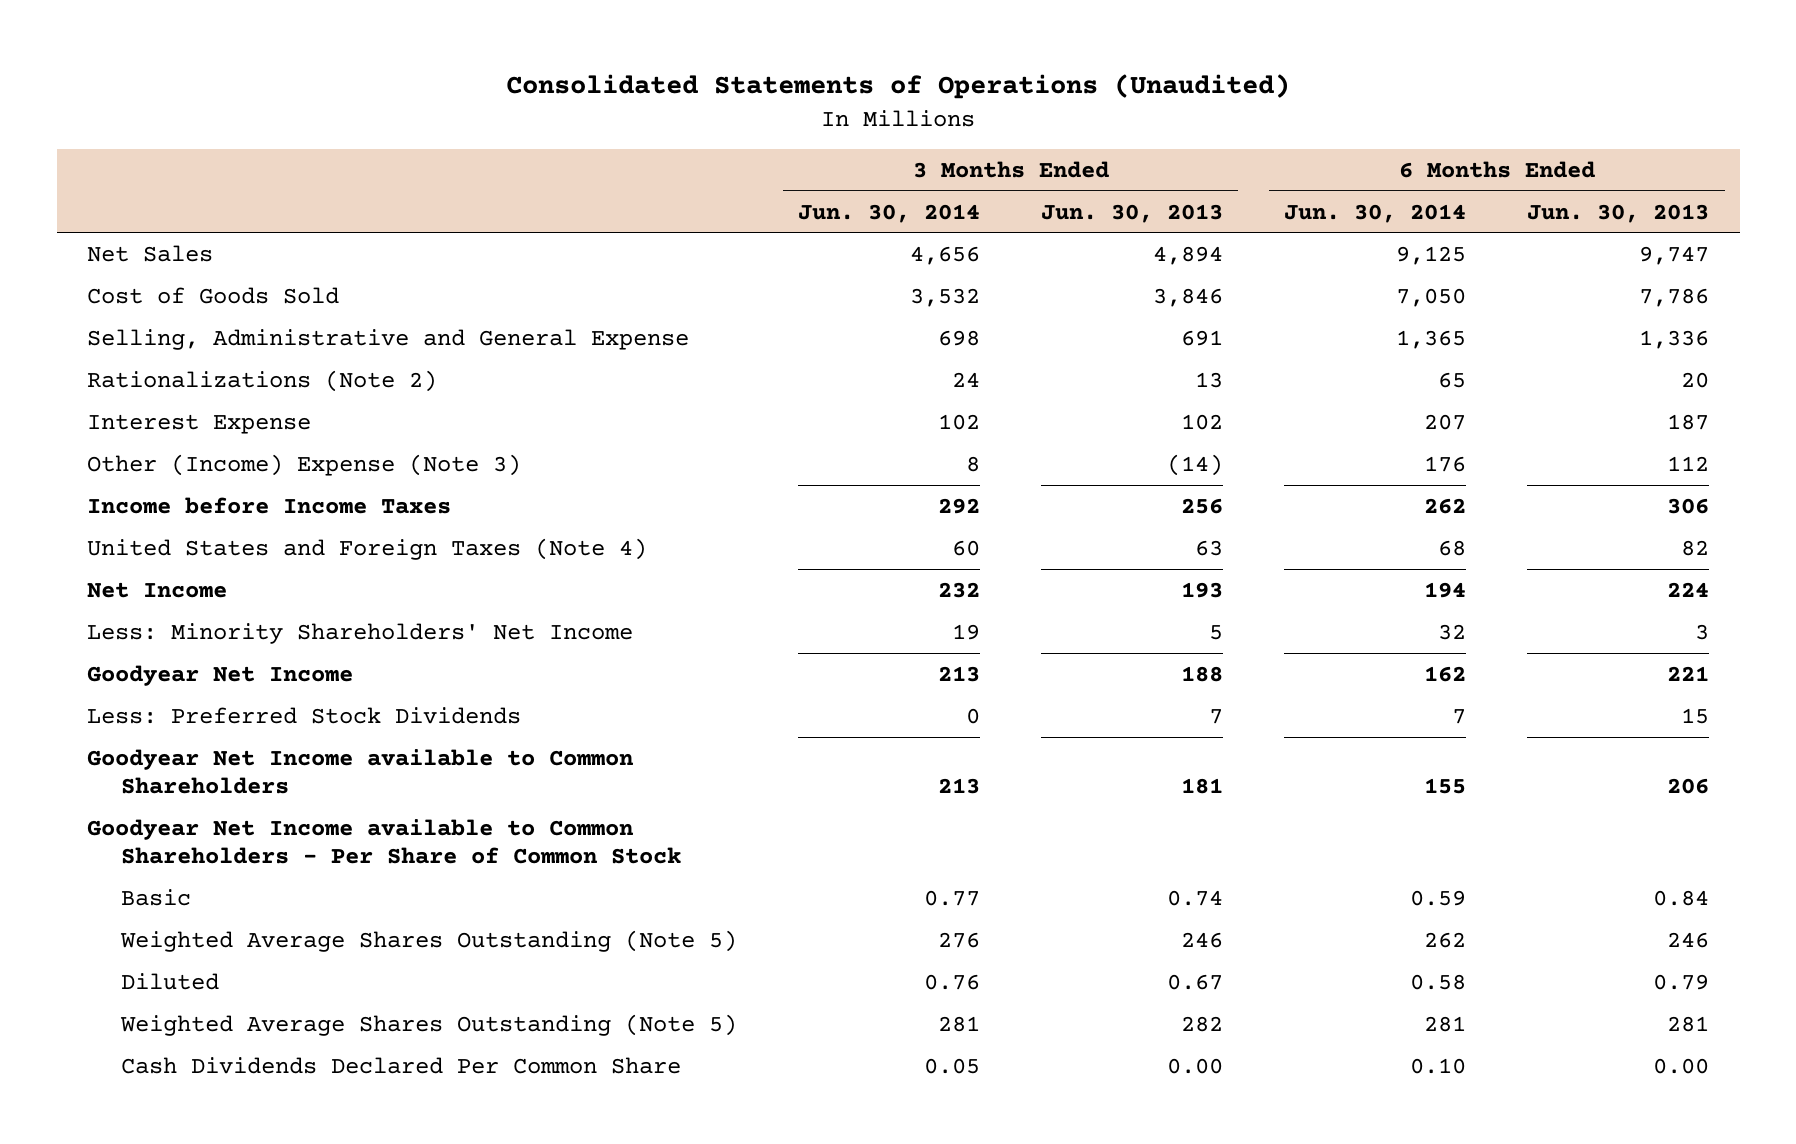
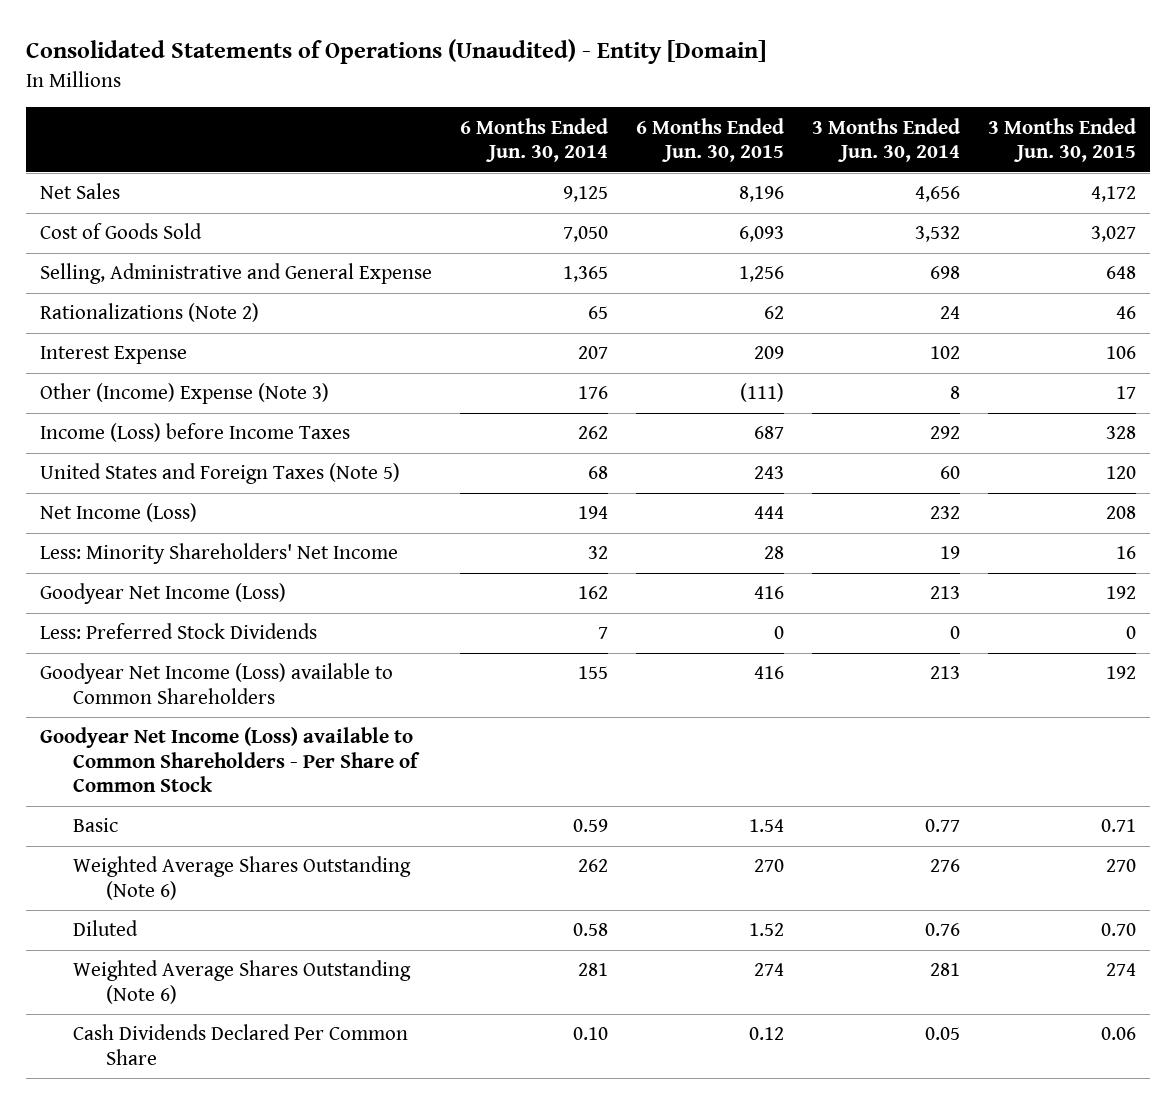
[506,74,1291,100] Consolidated Statements of Operations (Unaudited) -> [26,39,767,65] Consolidated Statements of Operations (Unaudited) - Entity [Domain]
[1041,203,1224,223] Jun. 30, 2013 -> none
[1527,203,1710,223] Jun. 30, 2013 -> none
none -> [635,117,784,163] 6 Months Ended Jun. 30, 2015
none -> [987,117,1136,163] 3 Months Ended Jun. 30, 2015
[87,496,452,514] Income before Income Taxes -> [40,423,351,443] Income (Loss) before Income Taxes
[87,537,648,560] United States and Foreign Taxes (Note 4) -> [40,463,401,485] United States and Foreign Taxes (Note 5)
[87,581,228,598] Net Income -> [40,503,198,523] Net Income (Loss)
[87,664,354,686] Goodyear Net Income -> [40,583,287,605] Goodyear Net Income (Loss)
[87,748,635,795] Goodyear Net Income available to Common Shareholders -> [40,663,394,704] Goodyear Net Income (Loss) available to Common Shareholders
[87,818,682,865] Goodyear Net Income available to Common Shareholders - Per Share of Common Stock -> [40,727,421,793] Goodyear Net Income (Loss) available to Common Shareholders - Per Share of Common Stock
[120,929,738,952] Weighted Average Shares Outstanding (Note 5) -> [73,856,412,900] Weighted Average Shares Outstanding (Note 6)
[120,1013,738,1036] Weighted Average Shares Outstanding (Note 5) -> [73,960,412,1004] Weighted Average Shares Outstanding (Note 6)

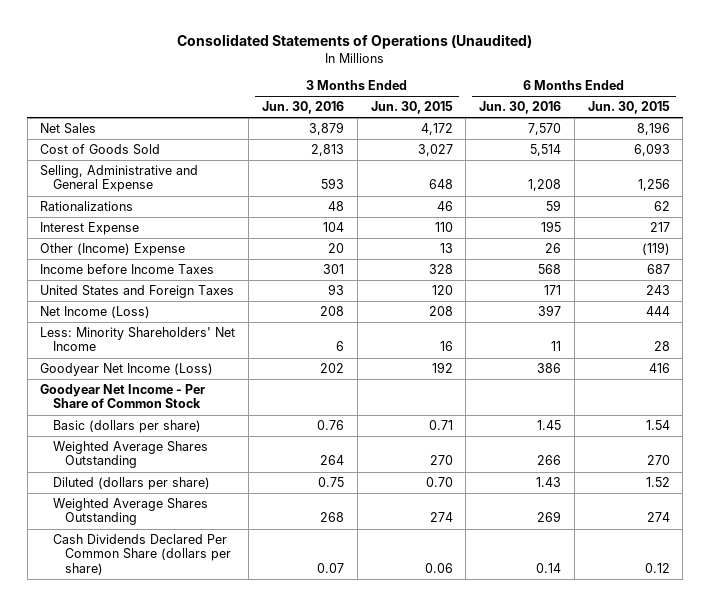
[26,39,767,65] Consolidated Statements of Operations (Unaudited) - Entity [Domain] -> [177,34,533,50] Consolidated Statements of Operations (Unaudited)
[460,117,609,163] 6 Months Ended Jun. 30, 2014 -> none
[811,117,960,163] 3 Months Ended Jun. 30, 2014 -> none
none -> [261,101,344,115] Jun. 30, 2016
none -> [479,101,562,115] Jun. 30, 2016
[40,303,260,323] Rationalizations (Note 2) -> [40,201,134,212] Rationalizations
[753,346,784,360] 209 -> [649,222,670,233] 217
[1105,346,1136,360] 106 -> [434,222,453,233] 110
[40,383,330,405] Other (Income) Expense (Note 3) -> [40,243,186,257] Other (Income) Expense
[739,383,784,403] (111) -> [641,242,670,256] (119)
[1115,386,1136,400] 17 -> [439,243,453,254] 13
[40,423,351,443] Income (Loss) before Income Taxes -> [40,264,215,275] Income before Income Taxes
[40,463,401,485] United States and Foreign Taxes (Note 5) -> [40,285,235,299] United States and Foreign Taxes
[40,623,318,640] Less: Preferred Stock Dividends -> none
[40,663,394,704] Goodyear Net Income (Loss) available to Common Shareholders -> none
[40,727,421,793] Goodyear Net Income (Loss) available to Common Shareholders - Per Share of Common Stock -> [40,384,206,409] Goodyear Net Income - Per Share of Common Stock
[73,818,119,833] Basic -> [52,420,201,434] Basic (dollars per share)
[73,856,412,900] Weighted Average Shares Outstanding (Note 6) -> [52,441,208,469] Weighted Average Shares Outstanding
[73,920,139,937] Diluted -> [52,477,210,491] Diluted (dollars per share)
[73,960,412,1004] Weighted Average Shares Outstanding (Note 6) -> [52,498,208,526] Weighted Average Shares Outstanding
[73,1024,409,1065] Cash Dividends Declared Per Common Share -> [52,534,231,575] Cash Dividends Declared Per Common Share (dollars per share)

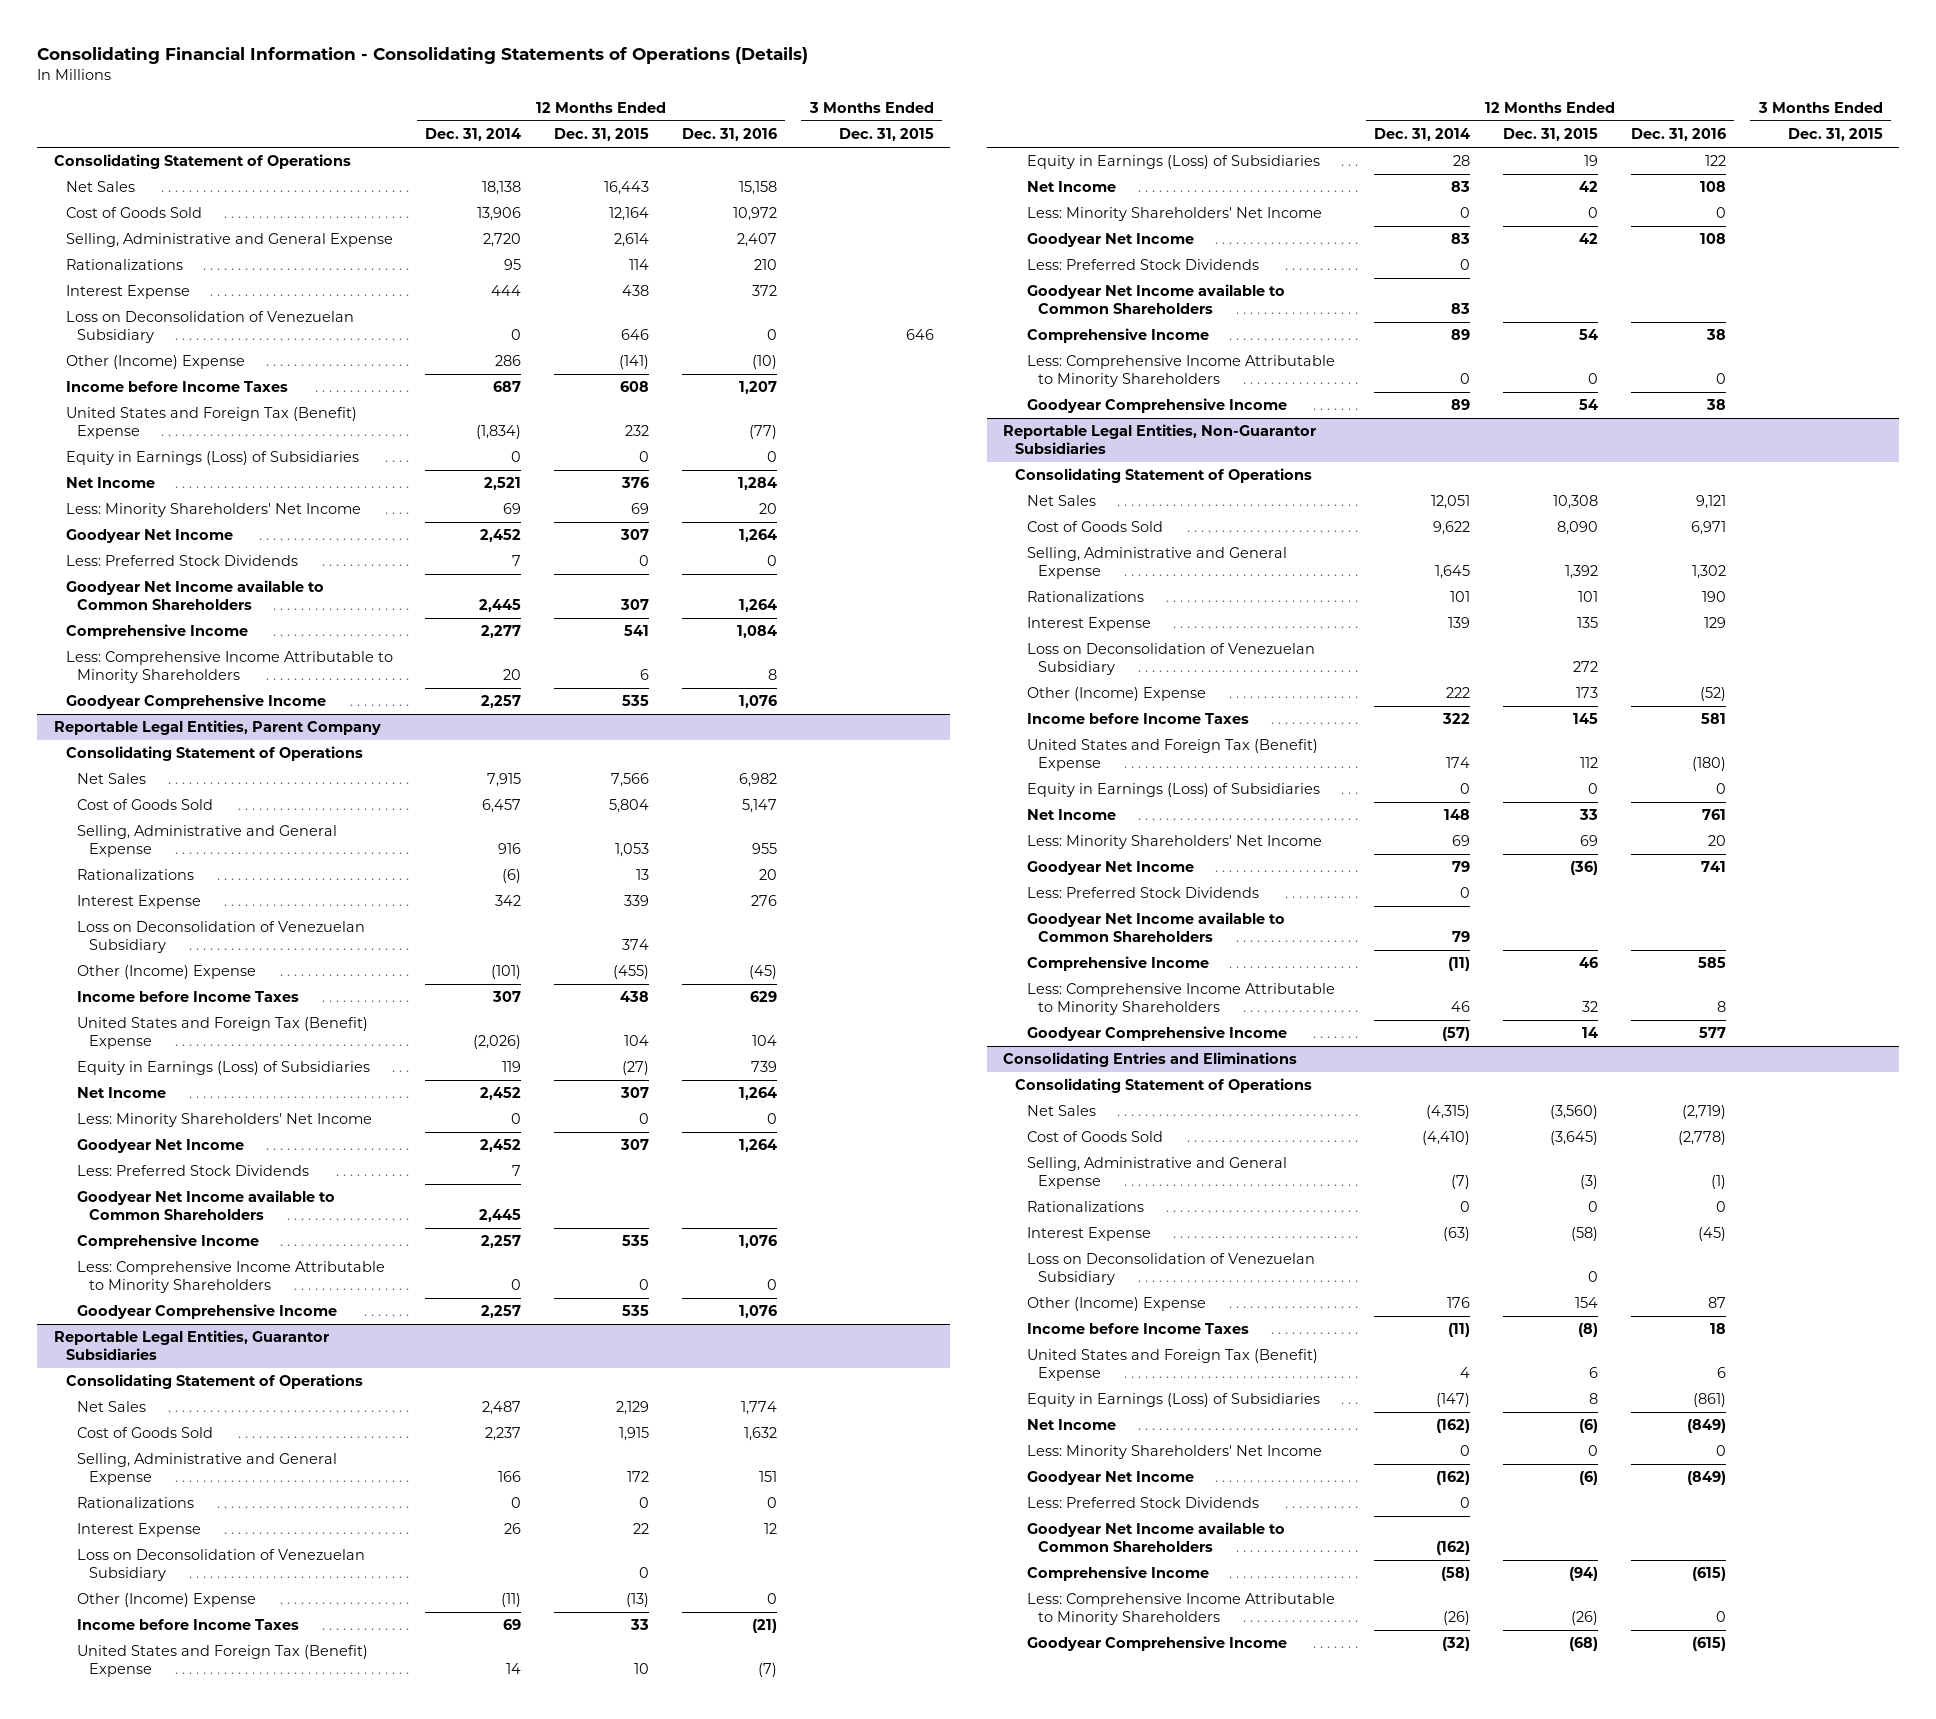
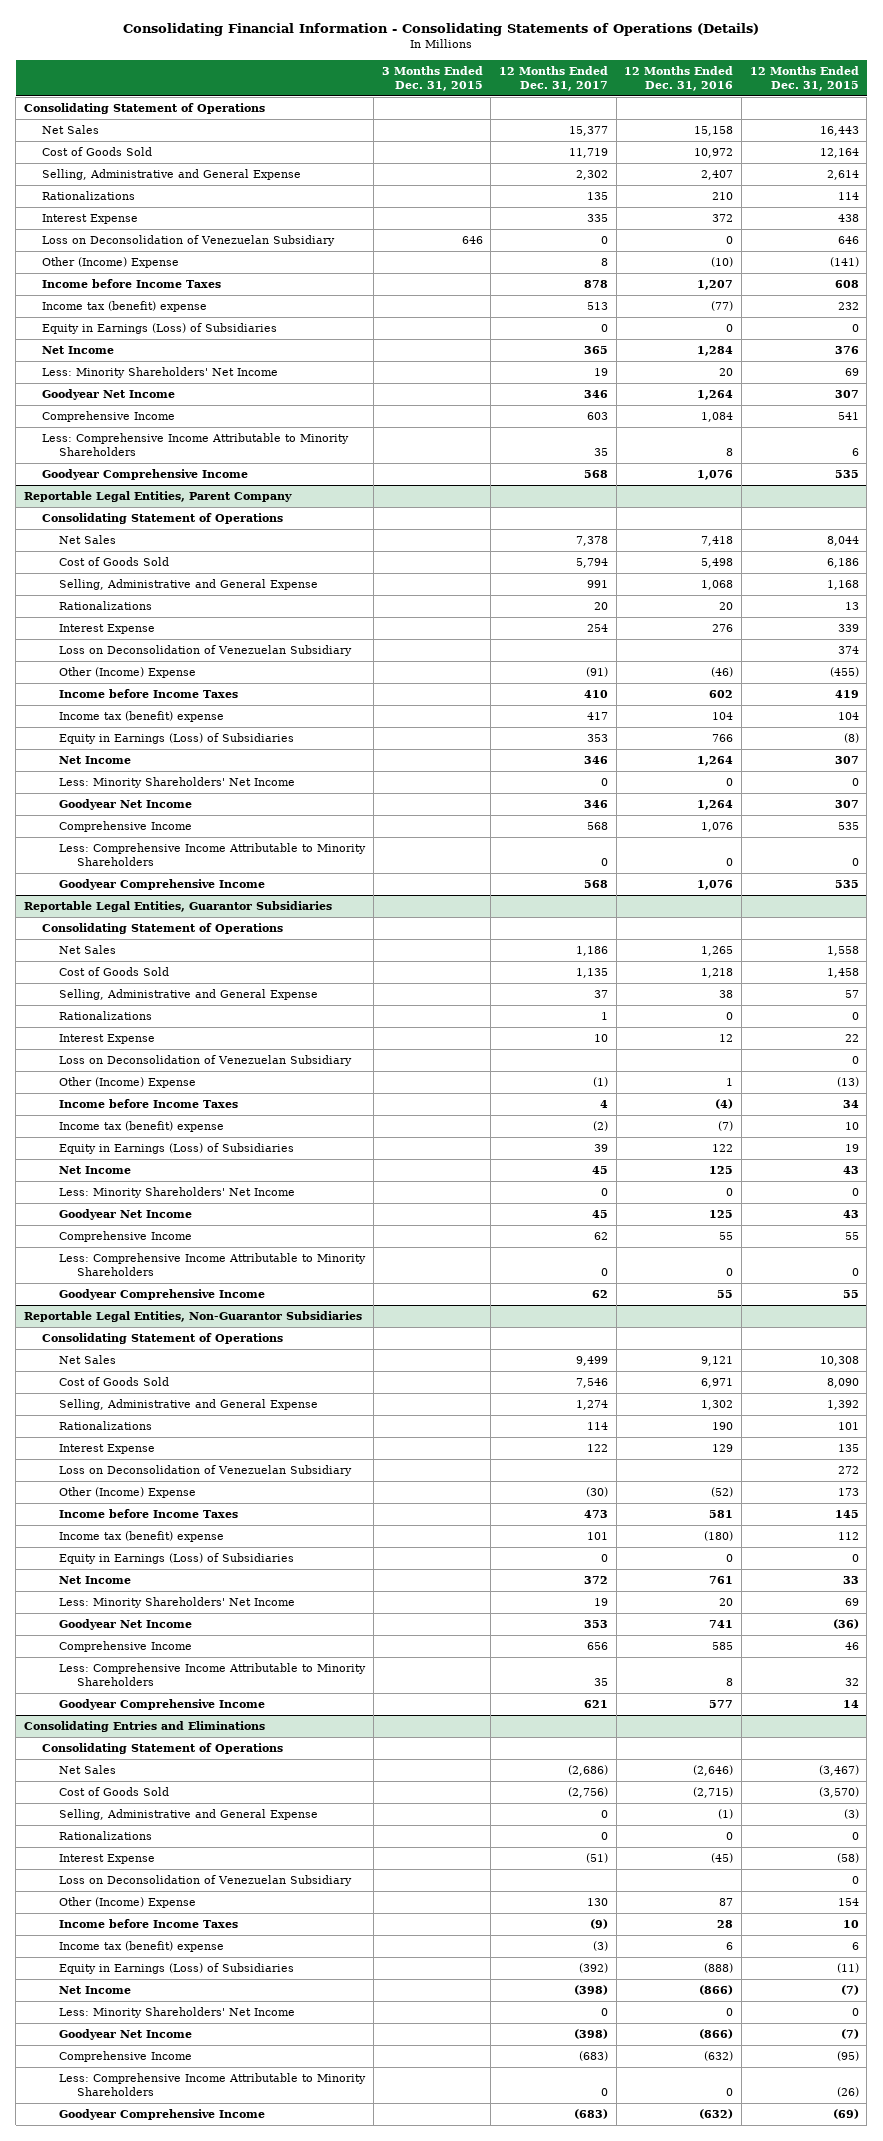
[425,128,522,142] Dec. 31, 2014 -> none
none -> [498,65,608,92] 12 Months Ended Dec. 31, 2017
[65,407,357,440] United States and Foreign Tax (Benefit) Expense -> [41,300,207,312] Income tax (benefit) expense
[65,555,298,567] Less: Preferred Stock Dividends -> none
[65,580,324,611] Goodyear Net Income available to Common Shareholders -> none
[611,773,650,788] 7,566 -> [826,535,859,546] 8,044
[738,773,777,788] 6,982 -> [701,535,734,546] 7,418
[609,799,650,814] 5,804 -> [826,557,859,568] 6,186
[741,799,777,814] 5,147 -> [701,557,734,568] 5,498
[615,843,650,858] 1,053 -> [826,579,859,590] 1,168
[751,843,777,855] 955 -> [701,579,734,590] 1,068
[748,965,777,980] (45) -> [711,666,734,677] (46)
[620,991,650,1003] 438 -> [834,689,859,698] 419
[749,991,777,1003] 629 -> [709,689,734,698] 602
[77,1017,369,1050] United States and Foreign Tax (Benefit) Expense -> [59,710,225,722] Income tax (benefit) expense
[622,1061,650,1076] (27) -> [843,732,859,743] (8)
[750,1061,777,1073] 739 -> [712,733,734,742] 766
[77,1165,310,1177] Less: Preferred Stock Dividends -> none
[77,1190,336,1221] Goodyear Net Income available to Common Shareholders -> none
[616,1401,650,1416] 2,129 -> [826,945,859,956] 1,558
[740,1401,777,1416] 1,774 -> [701,945,734,956] 1,265
[619,1427,650,1442] 1,915 -> [826,967,859,978] 1,458
[743,1427,777,1442] 1,632 -> [701,967,734,978] 1,218
[627,1471,650,1483] 172 -> [844,989,859,998] 57
[758,1471,777,1483] 151 -> [719,989,734,998] 38
[766,1593,777,1605] 0 -> [726,1077,734,1086] 1
[630,1619,650,1631] 33 -> [842,1099,859,1108] 34
[751,1619,777,1634] (21) -> [715,1098,734,1109] (4)
[77,1645,369,1678] United States and Foreign Tax (Benefit) Expense -> [59,1120,225,1132] Income tax (benefit) expense
[1579,181,1599,193] 42 -> [842,1165,859,1174] 43
[1699,181,1726,193] 108 -> [709,1165,734,1174] 125
[1026,259,1259,271] Less: Preferred Stock Dividends -> none
[1026,284,1285,315] Goodyear Net Income available to Common Shareholders -> none
[1579,233,1599,245] 42 -> [842,1209,859,1218] 43
[1699,233,1726,245] 108 -> [709,1209,734,1218] 125
[1579,329,1599,341] 54 -> [844,1231,859,1240] 55
[1705,329,1726,341] 38 -> [719,1231,734,1240] 55
[1579,399,1599,411] 54 -> [842,1289,859,1298] 55
[1705,399,1726,411] 38 -> [717,1289,734,1298] 55
[1026,739,1318,772] United States and Foreign Tax (Benefit) Expense -> [59,1530,225,1542] Income tax (benefit) expense
[1026,887,1259,899] Less: Preferred Stock Dividends -> none
[1026,912,1285,943] Goodyear Net Income available to Common Shareholders -> none
[1550,1105,1599,1120] (3,560) -> [818,1764,859,1776] (3,467)
[1681,1105,1726,1120] (2,719) -> [693,1764,734,1776] (2,646)
[1550,1131,1599,1146] (3,645) -> [818,1786,859,1798] (3,570)
[1677,1131,1726,1146] (2,778) -> [693,1786,734,1798] (2,715)
[1578,1323,1599,1338] (8) -> [842,1919,859,1928] 10
[1709,1323,1726,1335] 18 -> [717,1919,734,1928] 28
[1026,1349,1318,1382] United States and Foreign Tax (Benefit) Expense -> [59,1940,225,1952] Income tax (benefit) expense
[1589,1393,1599,1405] 8 -> [836,1962,859,1973] (11)
[1692,1393,1726,1408] (861) -> [704,1962,734,1973] (888)
[1579,1419,1599,1434] (6) -> [840,1984,859,1995] (7)
[1686,1419,1726,1434] (849) -> [699,1984,734,1995] (866)
[1026,1497,1259,1509] Less: Preferred Stock Dividends -> none
[1026,1522,1285,1553] Goodyear Net Income available to Common Shareholders -> none
[1579,1471,1599,1486] (6) -> [840,2028,859,2039] (7)
[1686,1471,1726,1486] (849) -> [699,2028,734,2039] (866)
[1569,1567,1599,1582] (94) -> [836,2050,859,2061] (95)
[1691,1567,1726,1582] (615) -> [704,2050,734,2061] (632)
[1569,1637,1599,1652] (68) -> [832,2108,859,2119] (69)
[1691,1637,1726,1652] (615) -> [699,2108,734,2119] (632)

